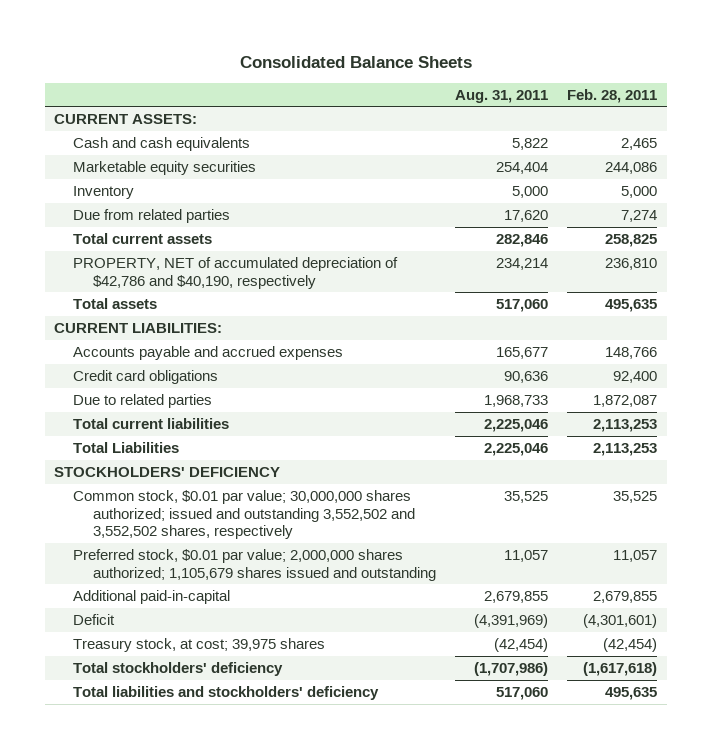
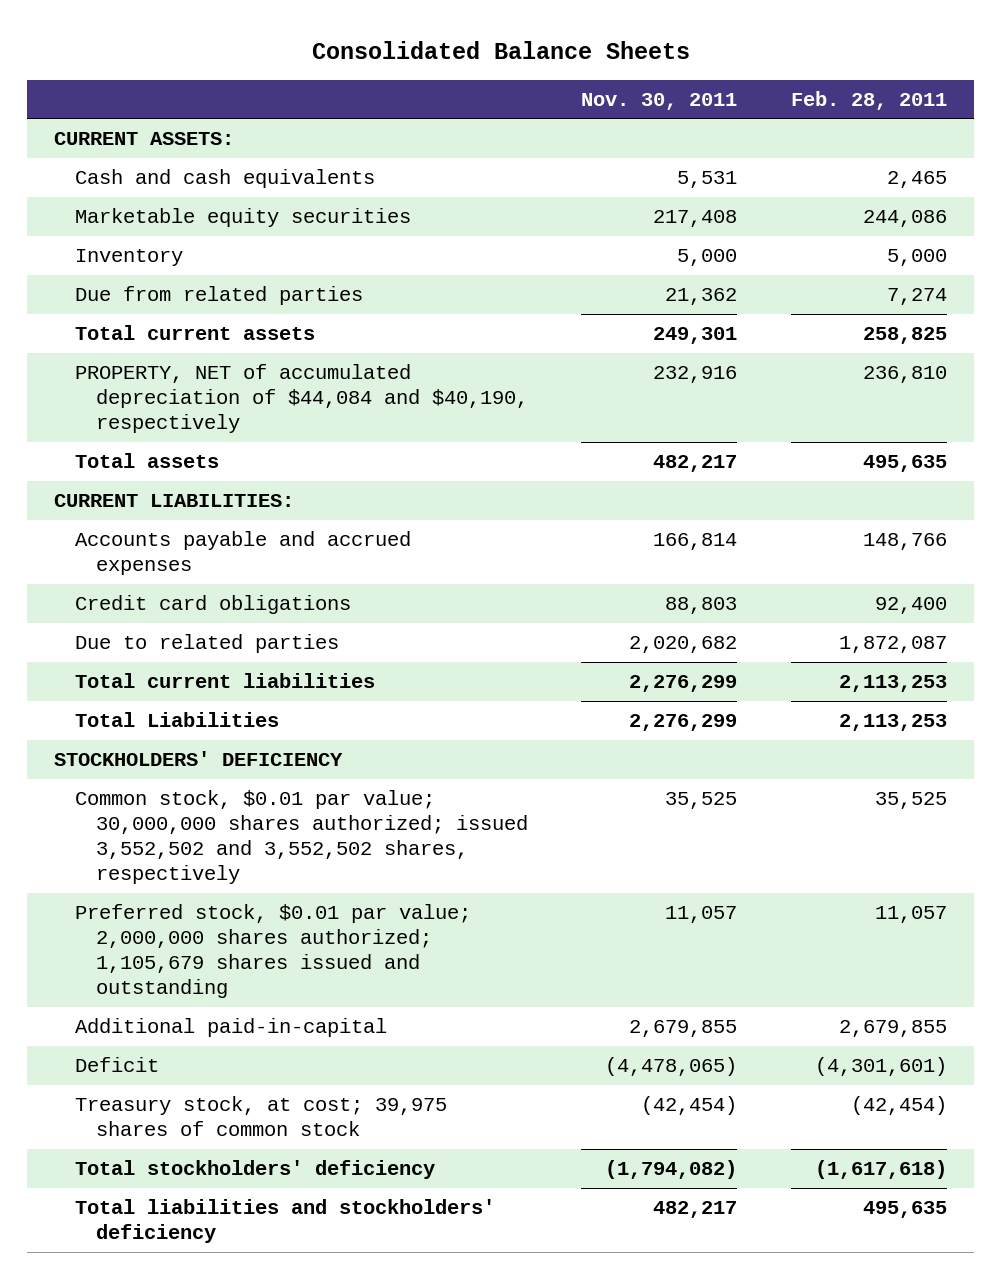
[454,89,548,103] Aug. 31, 2011 -> none
none -> [581,92,738,110] Nov. 30, 2011
[73,256,399,289] PROPERTY, NET of accumulated depreciation of $42,786 and $40,190, respectively -> [74,364,528,434] PROPERTY, NET of accumulated depreciation of $44,084 and $40,190, respectively
[73,489,415,540] Common stock, $0.01 par value; 30,000,000 shares authorized; issued and outstanding 3,552,502 and 3,552,502 shares, respectively -> [74,790,528,885] Common stock, $0.01 par value; 30,000,000 shares authorized; issued 3,552,502 and 3,552,502 shares, respectively
[73,637,326,652] Treasury stock, at cost; 39,975 shares -> [74,1096,447,1137] Treasury stock, at cost; 39,975 shares of common stock

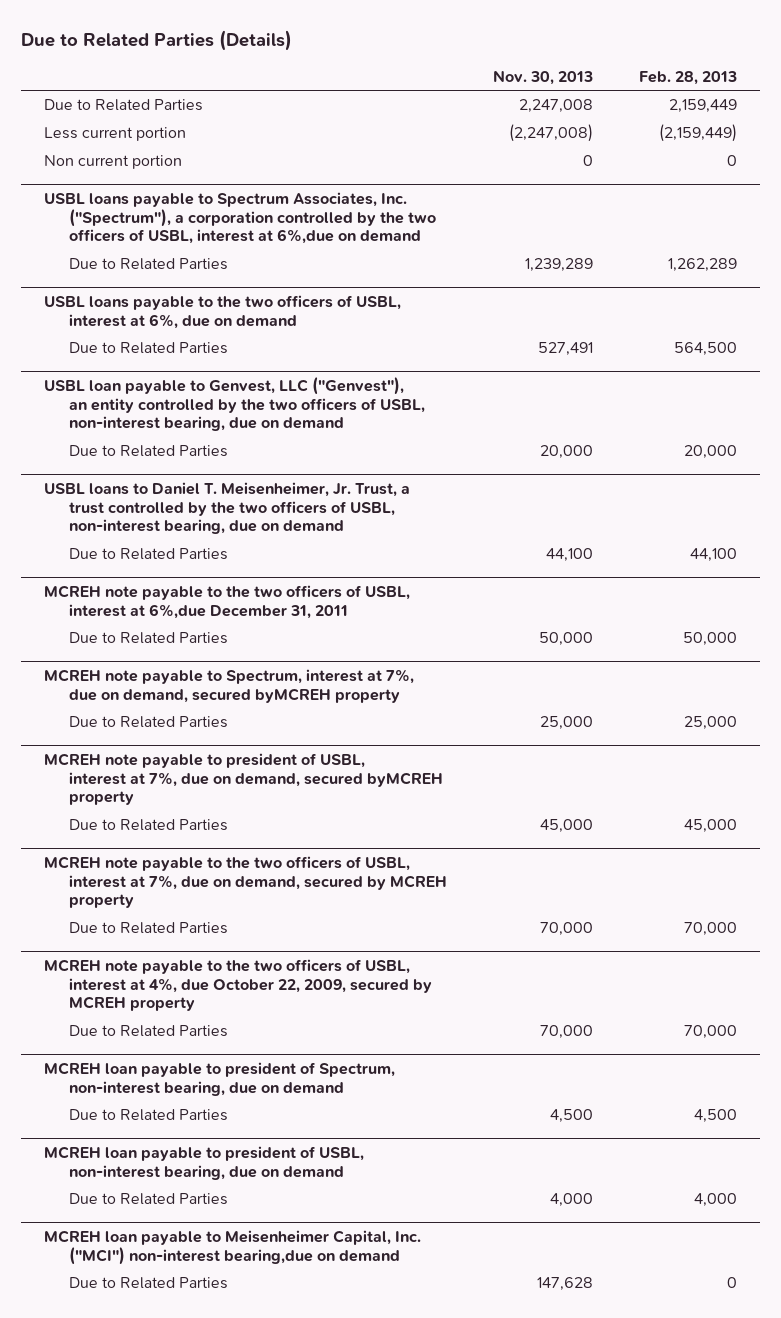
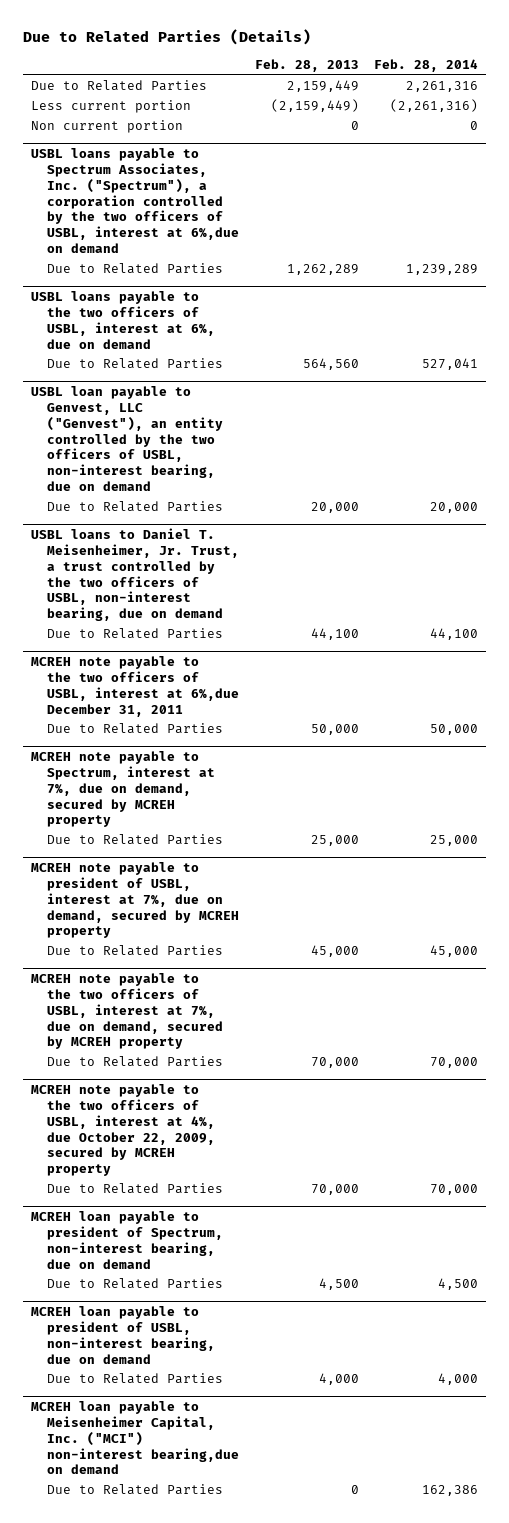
[493,69,594,85] Nov. 30, 2013 -> none
none -> [374,59,479,73] Feb. 28, 2014
[674,342,738,357] 564,500 -> [302,358,359,371] 564,560
[44,668,415,703] MCREH note payable to Spectrum, interest at 7%, due on demand, secured byMCREH property -> [30,751,216,828] MCREH note payable to Spectrum, interest at 7%, due on demand, secured by MCREH property
[44,752,444,806] MCREH note payable to president of USBL, interest at 7%, due on demand, secured byMCREH property -> [30,862,240,939] MCREH note payable to president of USBL, interest at 7%, due on demand, secured by MCREH property

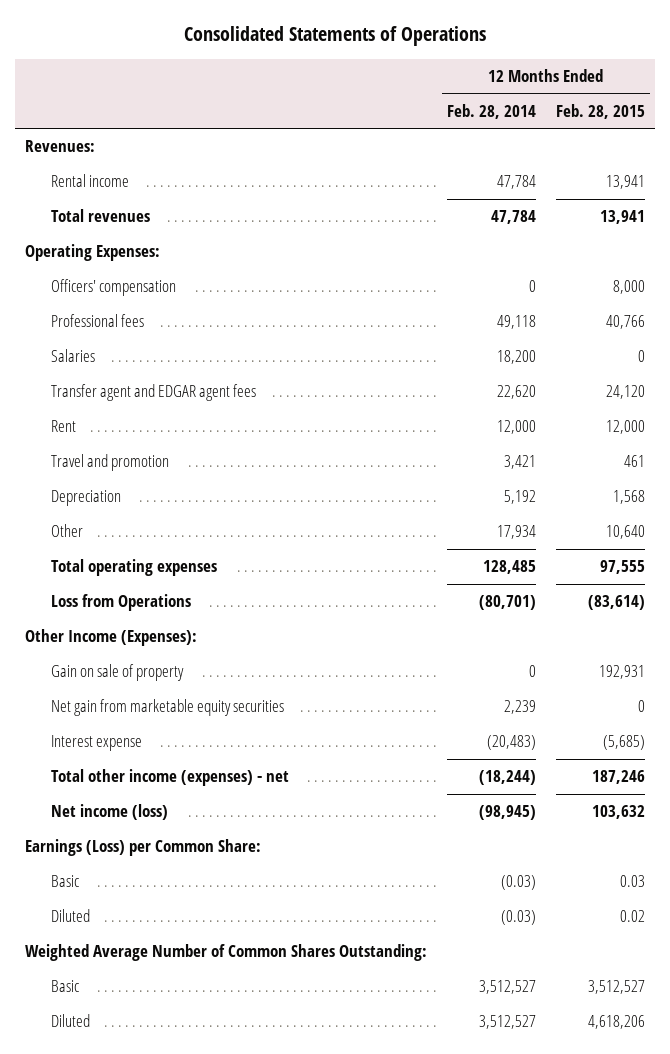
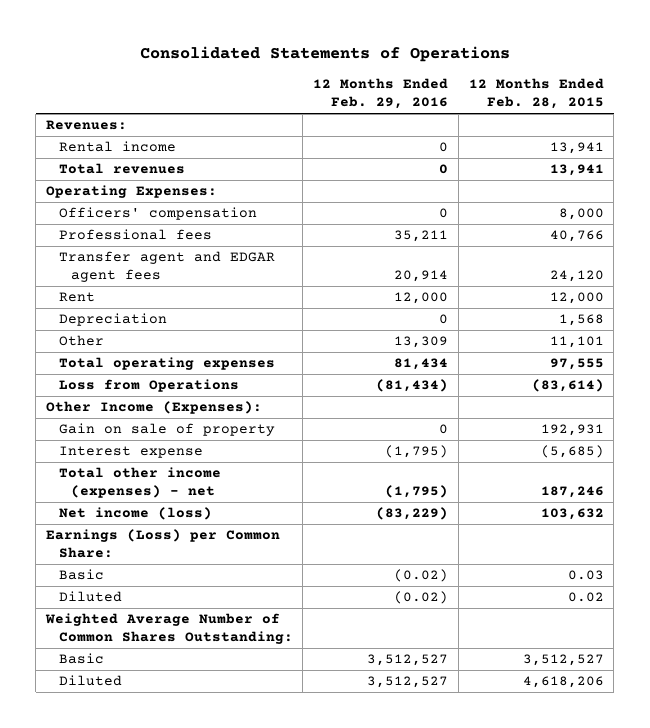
[447,103,537,119] Feb. 28, 2014 -> none
none -> [313,78,449,110] 12 Months Ended Feb. 29, 2016
[51,349,96,363] Salaries -> none
[51,454,170,472] Travel and promotion -> none
[606,525,646,540] 10,640 -> [549,336,604,349] 11,101
[51,699,285,717] Net gain from marketable equity securities -> none

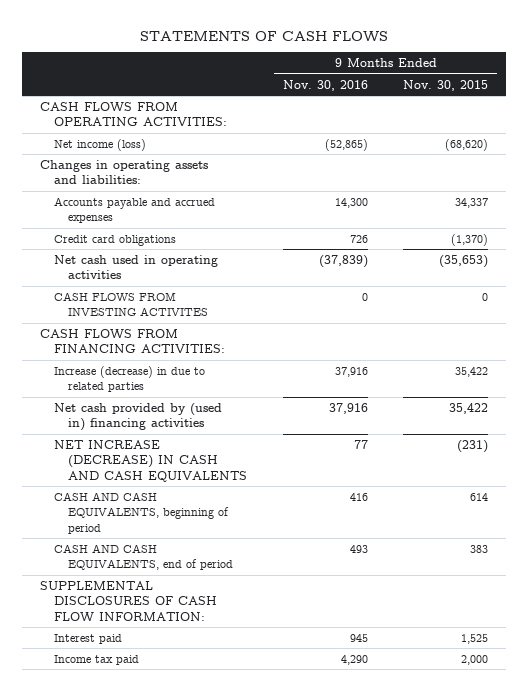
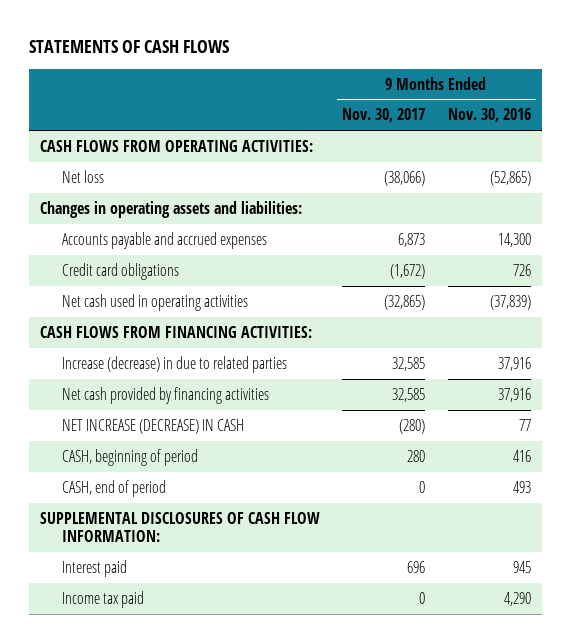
[403,79,489,91] Nov. 30, 2015 -> none
none -> [342,108,426,123] Nov. 30, 2017
[54,138,147,151] Net income (loss) -> [61,169,104,183] Net loss
[54,291,209,317] CASH FLOWS FROM INVESTING ACTIVITES -> none
[54,402,223,432] Net cash provided by (used in) financing activities -> [61,386,269,404] Net cash provided by financing activities
[54,439,248,482] NET INCREASE (DECREASE) IN CASH AND CASH EQUIVALENTS -> [61,418,244,434] NET INCREASE (DECREASE) IN CASH
[54,491,230,534] CASH AND CASH EQUIVALENTS, beginning of period -> [61,448,198,466] CASH, beginning of period
[54,543,234,571] CASH AND CASH EQUIVALENTS, end of period -> [61,479,166,497] CASH, end of period

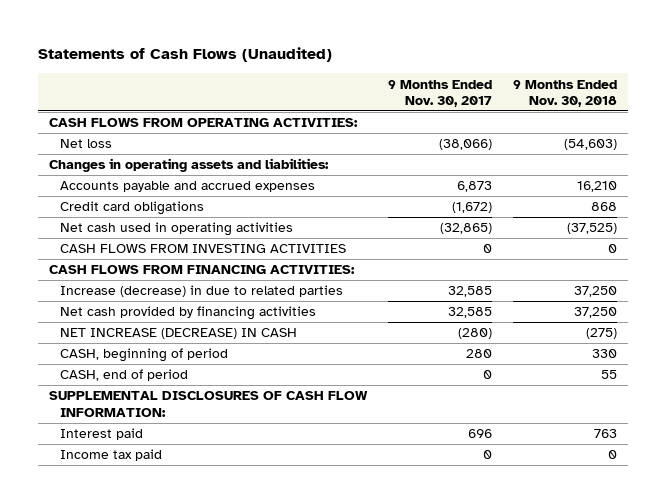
[29,40,230,54] STATEMENTS OF CASH FLOWS -> [37,47,332,63] Statements of Cash Flows (Unaudited)
[447,108,531,123] Nov. 30, 2016 -> none
none -> [513,79,618,107] 9 Months Ended Nov. 30, 2018
none -> [59,244,346,254] CASH FLOWS FROM INVESTING ACTIVITIES

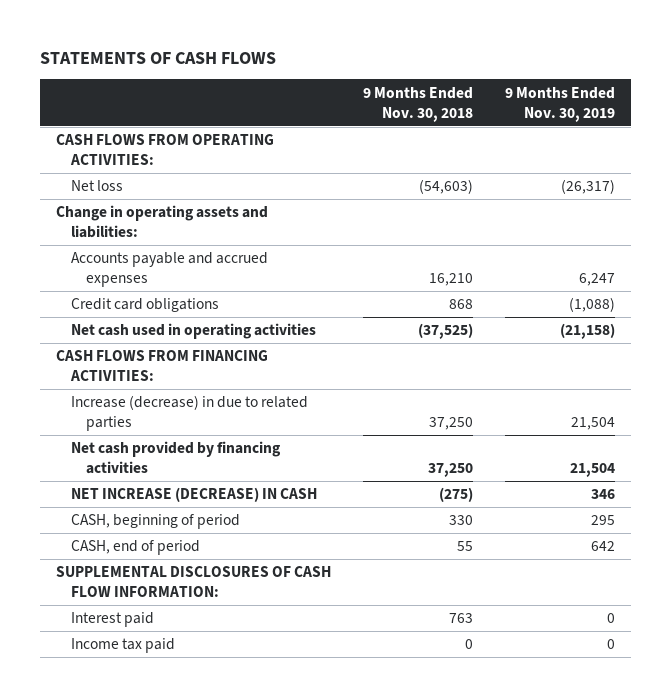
[37,47,332,63] Statements of Cash Flows (Unaudited) -> [39,51,276,64] STATEMENTS OF CASH FLOWS
[387,79,492,107] 9 Months Ended Nov. 30, 2017 -> none
none -> [505,86,616,122] 9 Months Ended Nov. 30, 2019
[48,158,329,173] Changes in operating assets and liabilities: -> [56,205,269,239] Change in operating assets and liabilities:
[59,244,346,254] CASH FLOWS FROM INVESTING ACTIVITIES -> none

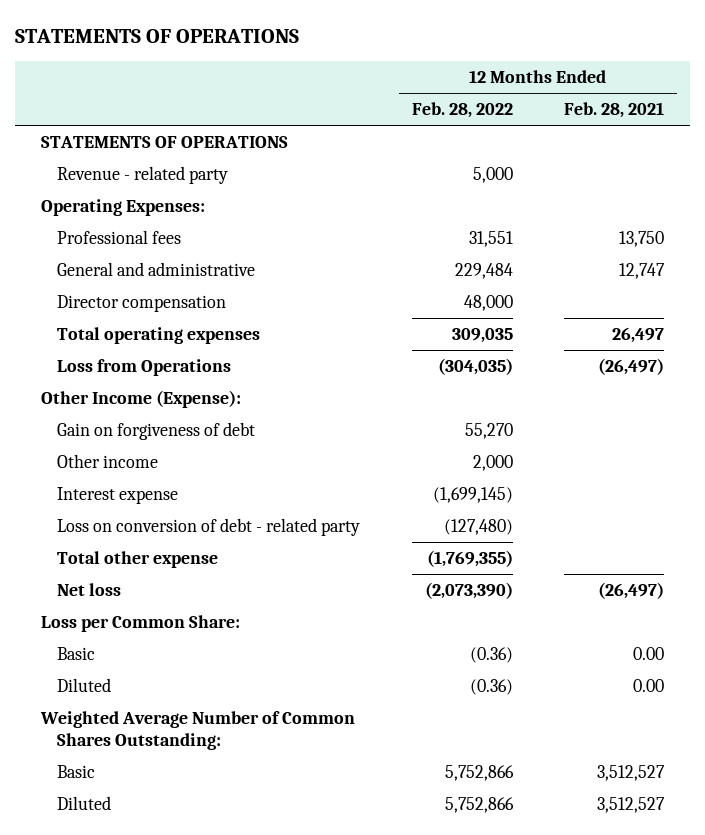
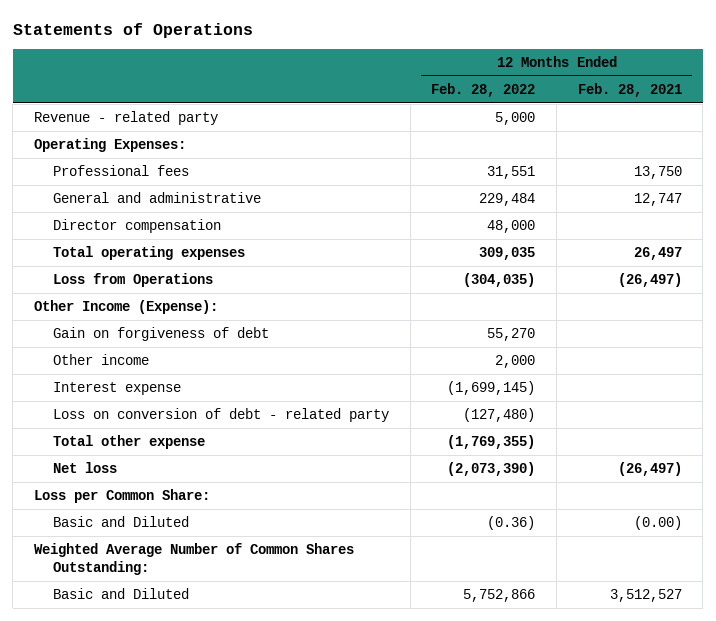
[15,28,300,43] STATEMENTS OF OPERATIONS -> [12,22,253,38] Statements of Operations
[40,136,288,149] STATEMENTS OF OPERATIONS -> none
[56,678,111,693] Diluted -> none
[56,647,95,661] Basic -> [53,516,190,528] Basic and Diluted
[633,647,665,661] 0.00 -> [633,516,682,531] (0.00)
[56,796,111,811] Diluted -> none
[56,765,95,779] Basic -> [53,588,190,600] Basic and Diluted

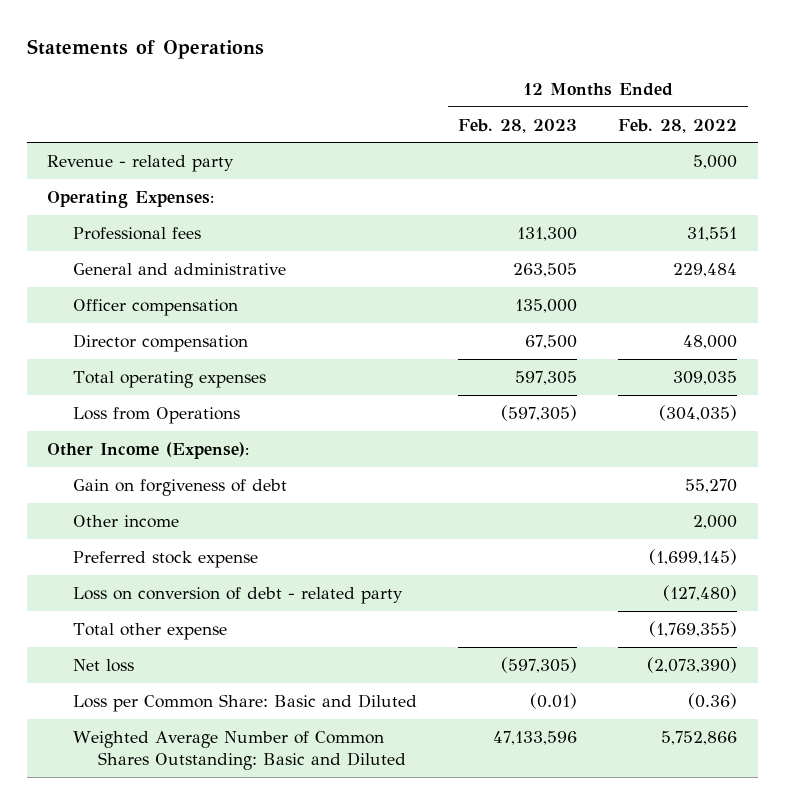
[577,83,682,98] Feb. 28, 2021 -> none
none -> [458,118,578,133] Feb. 28, 2023
none -> [72,298,238,316] Officer compensation
[53,382,182,396] Interest expense -> [72,550,258,568] Preferred stock expense
[33,489,210,504] Loss per Common Share: -> none
[33,543,354,576] Weighted Average Number of Common Shares Outstanding: -> none
[53,516,190,528] Basic and Diluted -> [72,693,417,712] Loss per Common Share: Basic and Diluted
[53,588,190,600] Basic and Diluted -> [72,730,407,770] Weighted Average Number of Common Shares Outstanding: Basic and Diluted

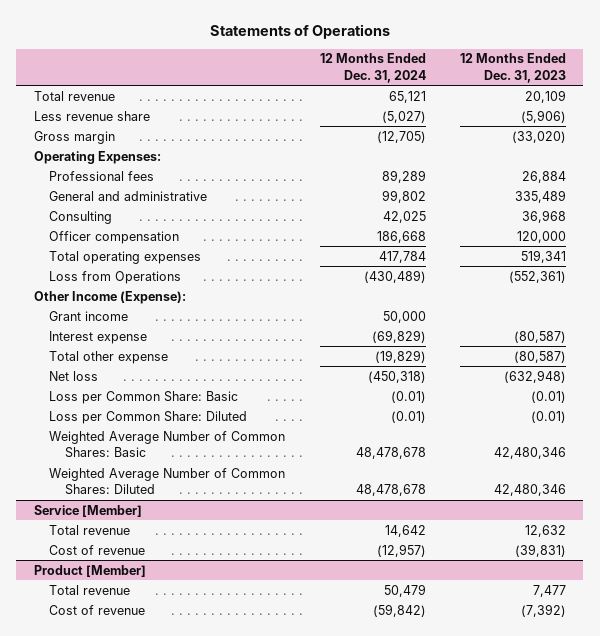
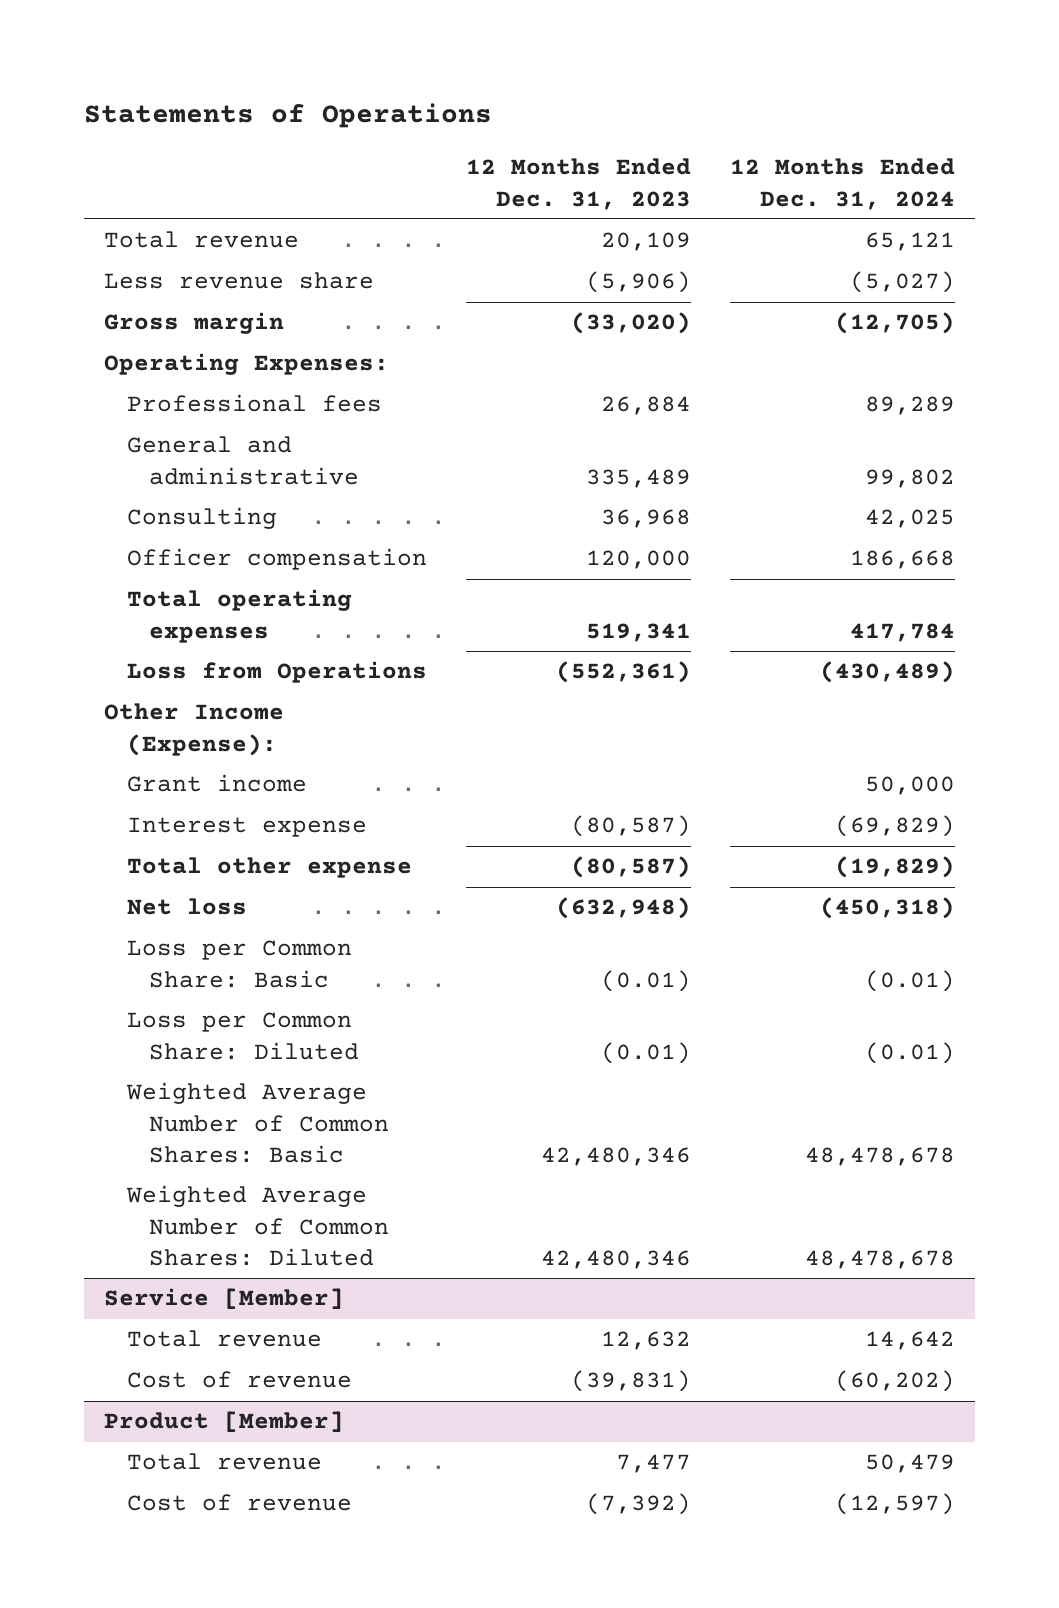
[376,543,426,557] (12,957) -> [835,1370,956,1393] (60,202)
[372,603,426,617] (59,842) -> [835,1493,956,1516] (12,597)

